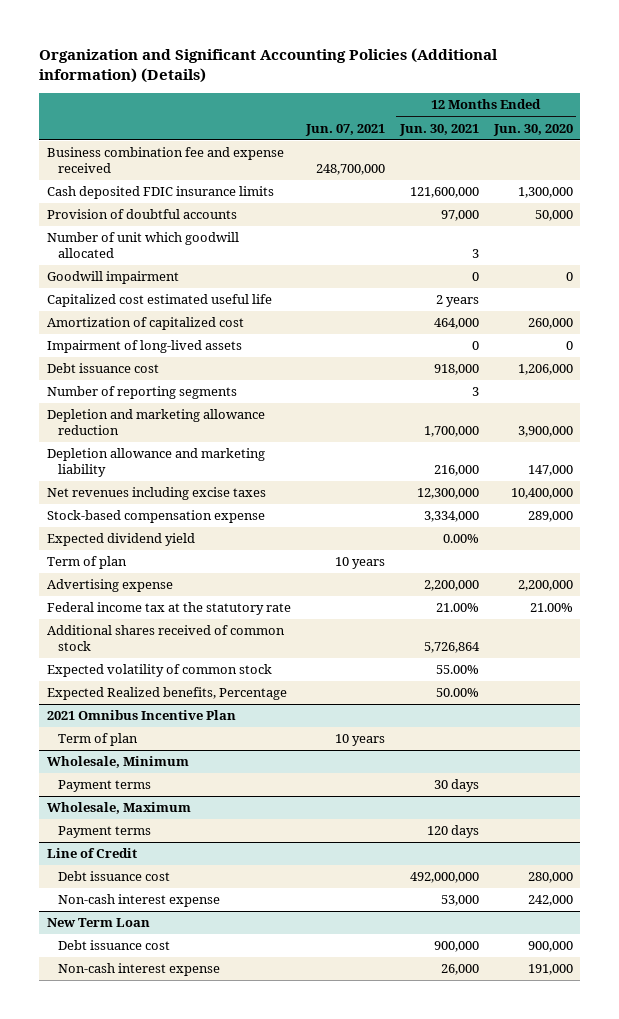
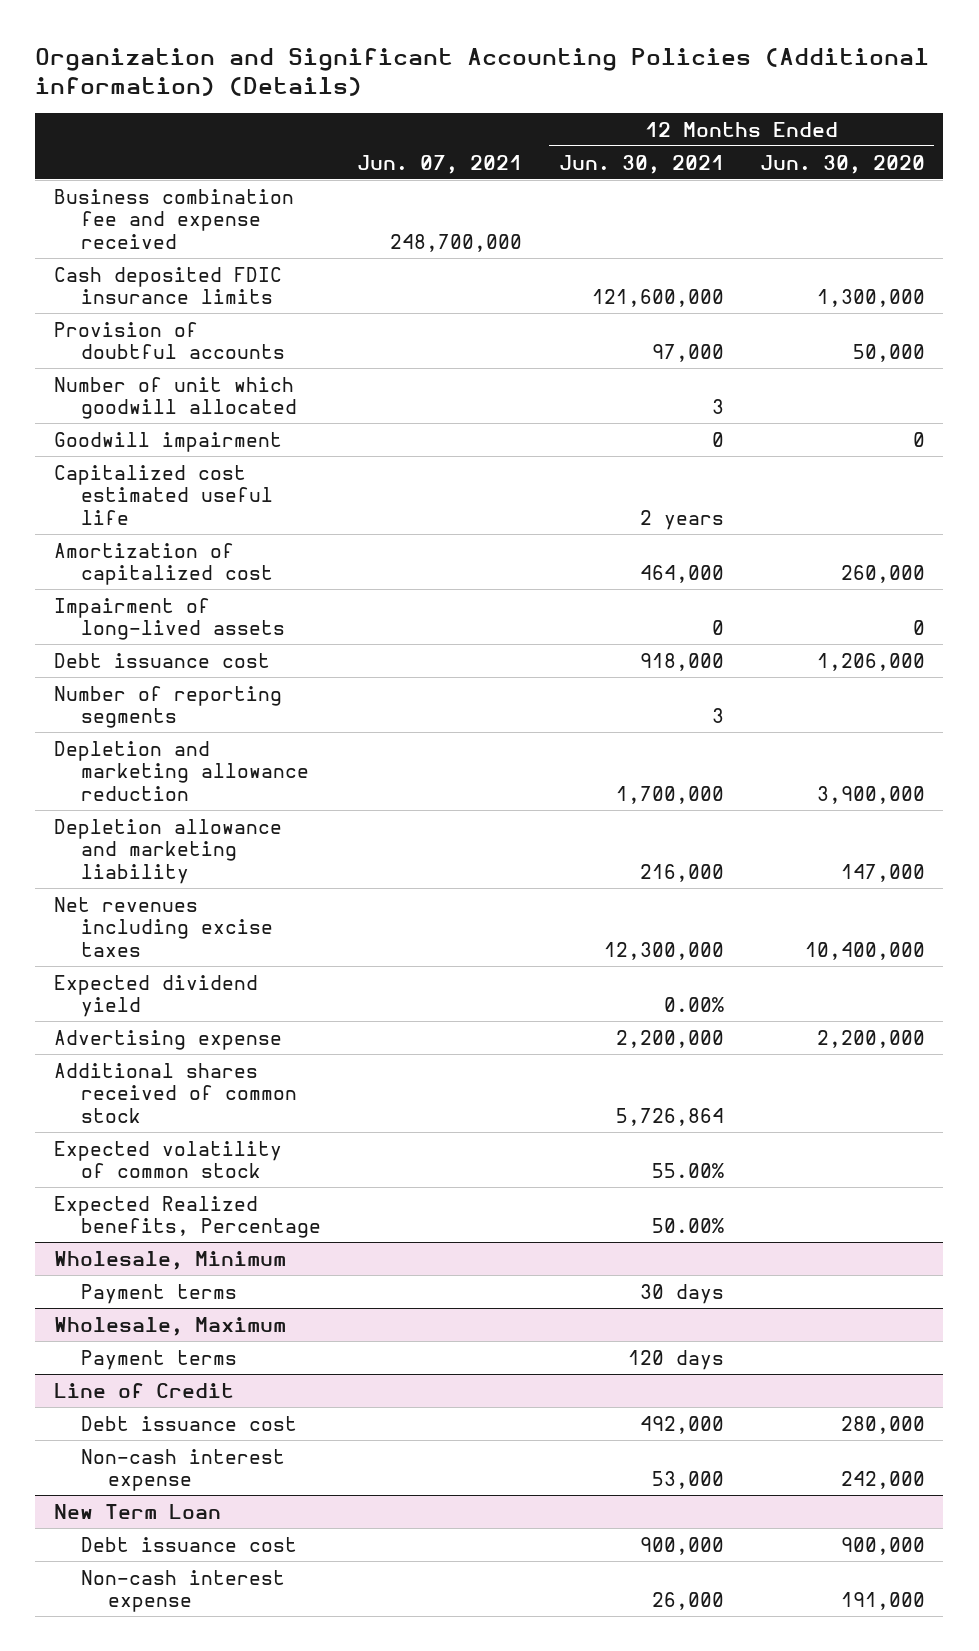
[46,510,265,524] Stock-based compensation expense -> none
[46,556,127,570] Term of plan -> none
[46,602,291,616] Federal income tax at the statutory rate -> none
[46,710,236,721] 2021 Omnibus Incentive Plan -> none
[57,733,138,747] Term of plan -> none
[409,872,479,884] 492,000,000 -> [639,1415,724,1434] 492,000

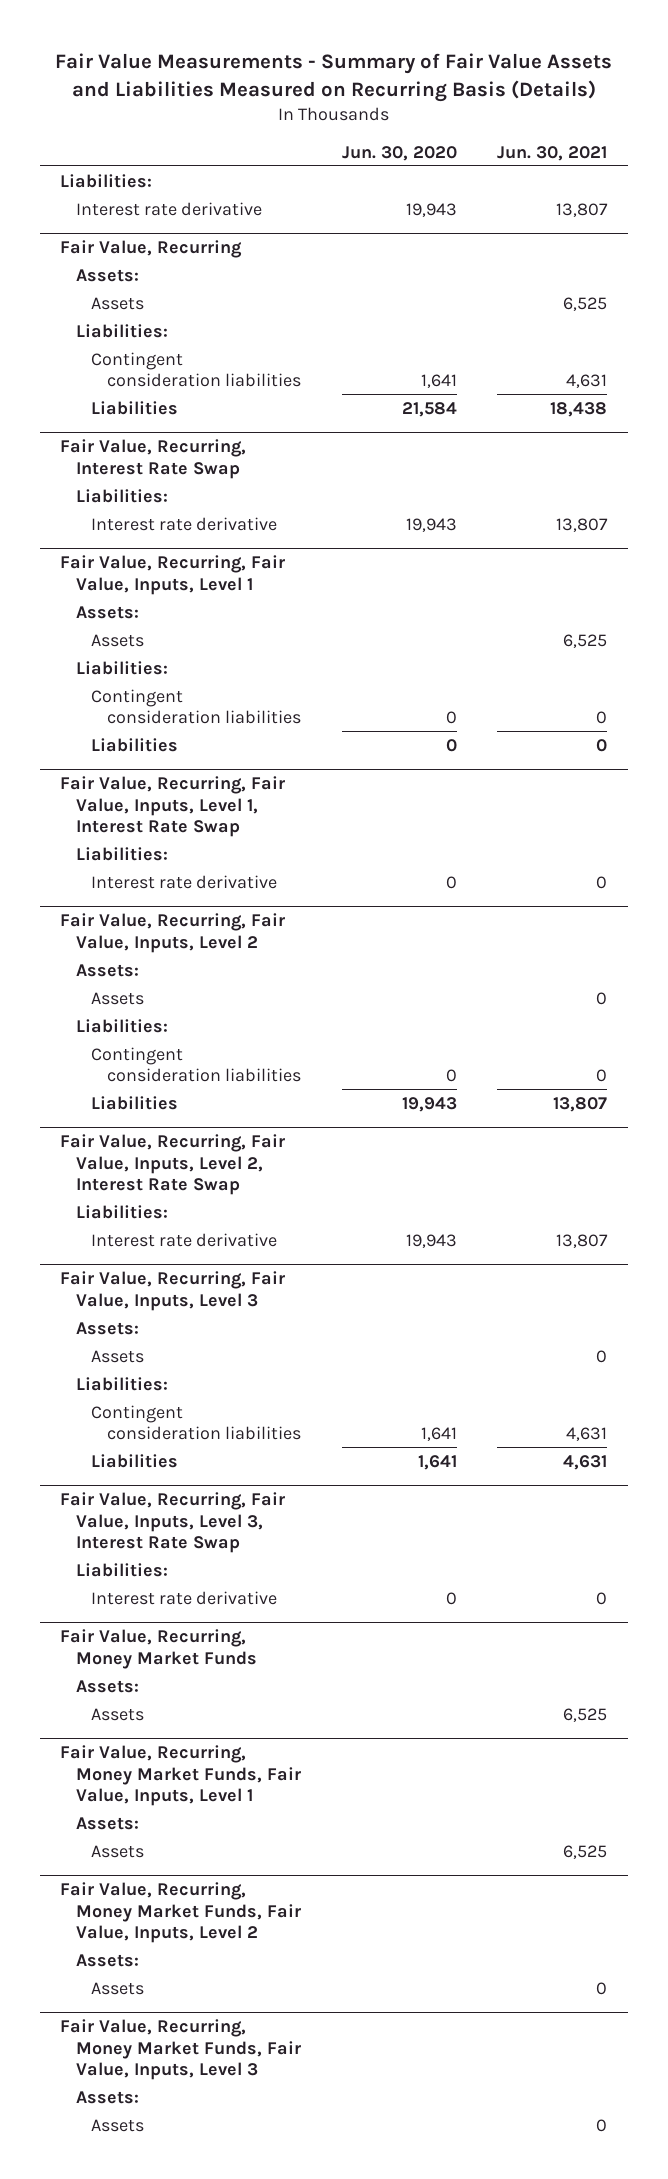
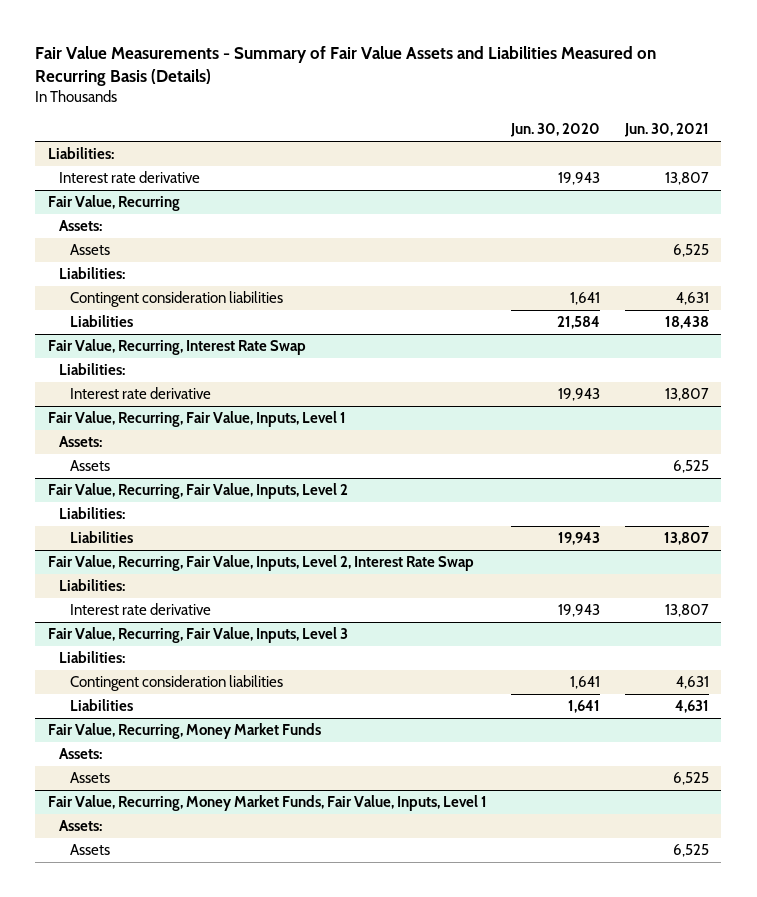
[75,660,168,675] Liabilities: -> none
[91,688,301,725] Contingent consideration liabilities -> none
[91,737,179,752] Liabilities -> none
[60,776,286,838] Fair Value, Recurring, Fair Value, Inputs, Level 1, Interest Rate Swap -> none
[75,846,168,861] Liabilities: -> none
[91,874,278,889] Interest rate derivative -> none
[75,963,139,977] Assets: -> none
[91,991,145,1005] Assets -> none
[91,1046,301,1083] Contingent consideration liabilities -> none
[75,1321,139,1335] Assets: -> none
[91,1349,145,1363] Assets -> none
[60,1492,286,1554] Fair Value, Recurring, Fair Value, Inputs, Level 3, Interest Rate Swap -> none
[75,1562,168,1577] Liabilities: -> none
[91,1590,278,1605] Interest rate derivative -> none
[60,1882,301,1944] Fair Value, Recurring, Money Market Funds, Fair Value, Inputs, Level 2 -> none
[75,1953,139,1967] Assets: -> none
[91,1981,145,1995] Assets -> none
[60,2019,301,2081] Fair Value, Recurring, Money Market Funds, Fair Value, Inputs, Level 3 -> none
[75,2090,139,2104] Assets: -> none
[91,2118,145,2132] Assets -> none

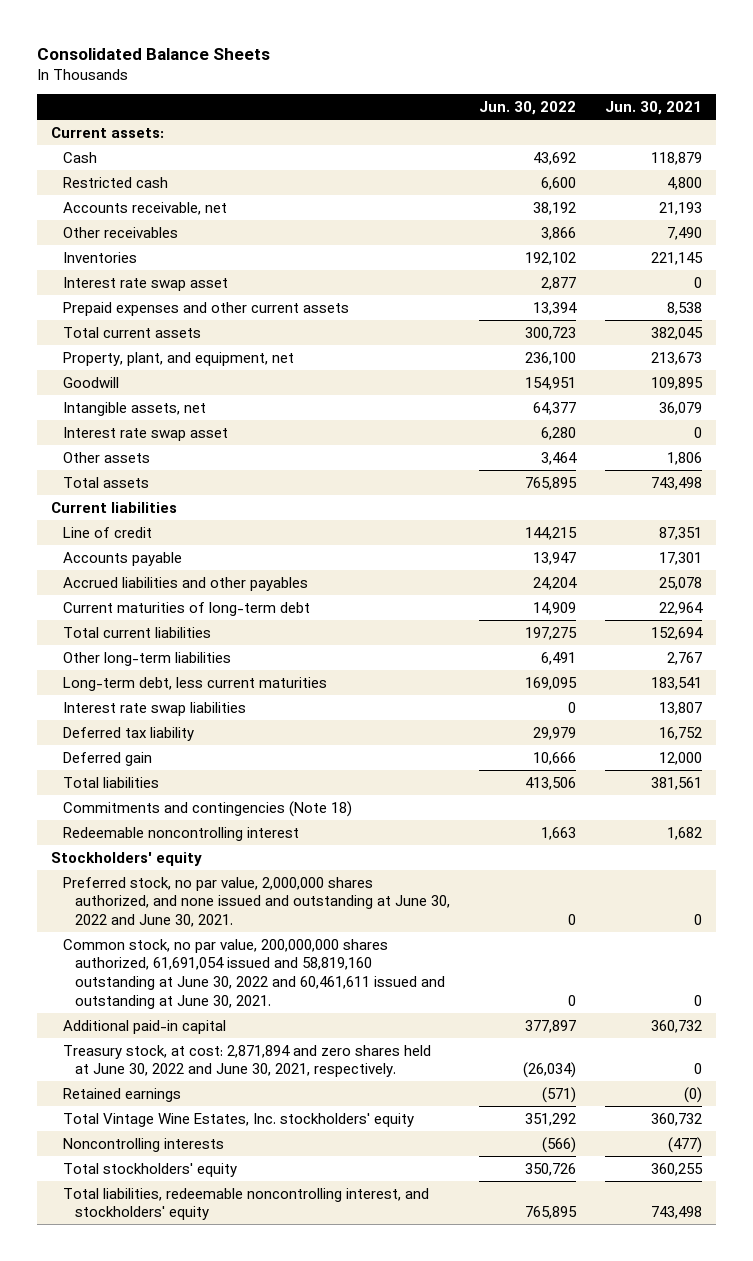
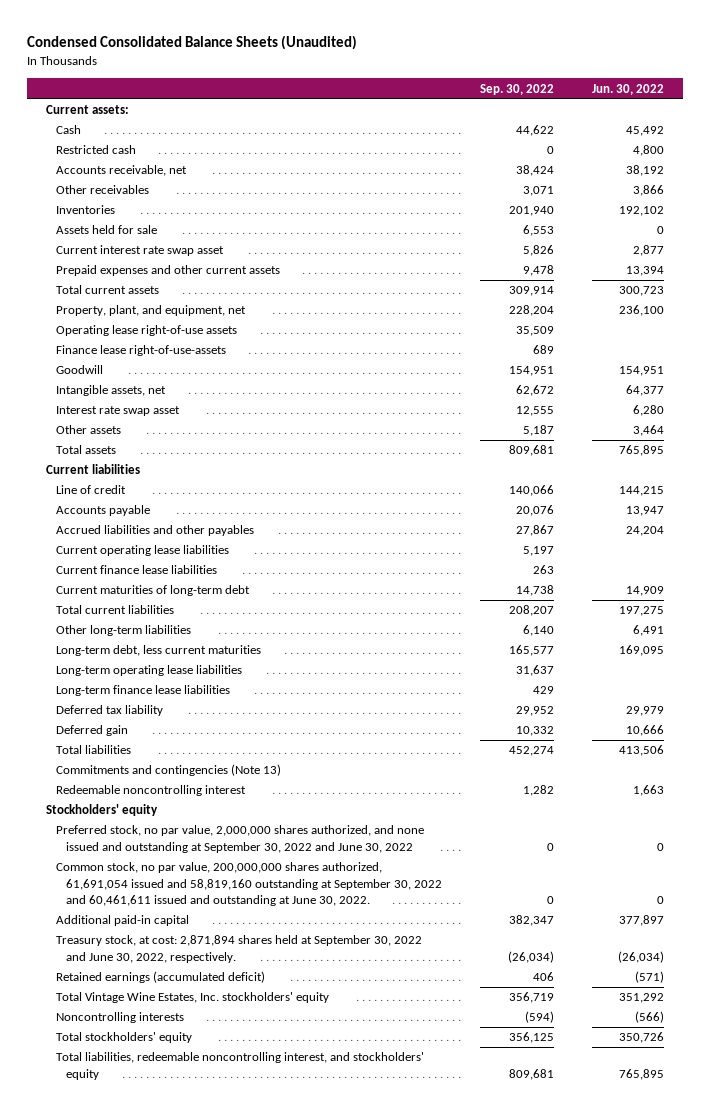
[36,47,270,60] Consolidated Balance Sheets -> [26,35,357,51] Condensed Consolidated Balance Sheets (Unaudited)
[604,101,702,116] Jun. 30, 2021 -> none
none -> [480,83,555,95] Sep. 30, 2022
[532,151,576,165] 43,692 -> [626,126,665,137] 45,492
[540,176,576,190] 6,600 -> [633,145,665,157] 4,800
none -> [56,225,158,235] Assets held for sale
[63,276,229,291] Interest rate swap asset -> [56,245,225,257] Current interest rate swap asset
none -> [56,325,238,337] Operating lease right-of-use assets
none -> [56,345,227,357] Finance lease right-of-use-assets
none -> [56,545,230,557] Current operating lease liabilities
none -> [56,565,218,575] Current finance lease liabilities
[63,701,247,716] Interest rate swap liabilities -> none
none -> [56,665,243,677] Long-term operating lease liabilities
none -> [56,685,231,697] Long-term finance lease liabilities
[63,800,353,817] Commitments and contingencies (Note 18) -> [56,764,282,777] Commitments and contingencies (Note 13)
[63,876,451,928] Preferred stock, no par value, 2,000,000 shares authorized, and none issued and outstanding at June 30, 2022 and June 30, 2021. -> [56,825,425,853] Preferred stock, no par value, 2,000,000 shares authorized, and none issued and outstanding at September 30, 2022 and June 30, 2022
[63,938,446,1009] Common stock, no par value, 200,000,000 shares authorized, 61,691,054 issued and 58,819,160 outstanding at June 30, 2022 and 60,461,611 issued and outstanding at June 30, 2021. -> [56,862,443,907] Common stock, no par value, 200,000,000 shares authorized, 61,691,054 issued and 58,819,160 outstanding at September 30, 2022 and 60,461,611 issued and outstanding at June 30, 2022.
[63,1044,432,1078] Treasury stock, at cost: 2,871,894 and zero shares held at June 30, 2022 and June 30, 2021, respectively. -> [56,935,423,963] Treasury stock, at cost: 2,871,894 shares held at September 30, 2022 and June 30, 2022, respectively.
[63,1087,182,1102] Retained earnings -> [56,971,266,984] Retained earnings (accumulated deficit)

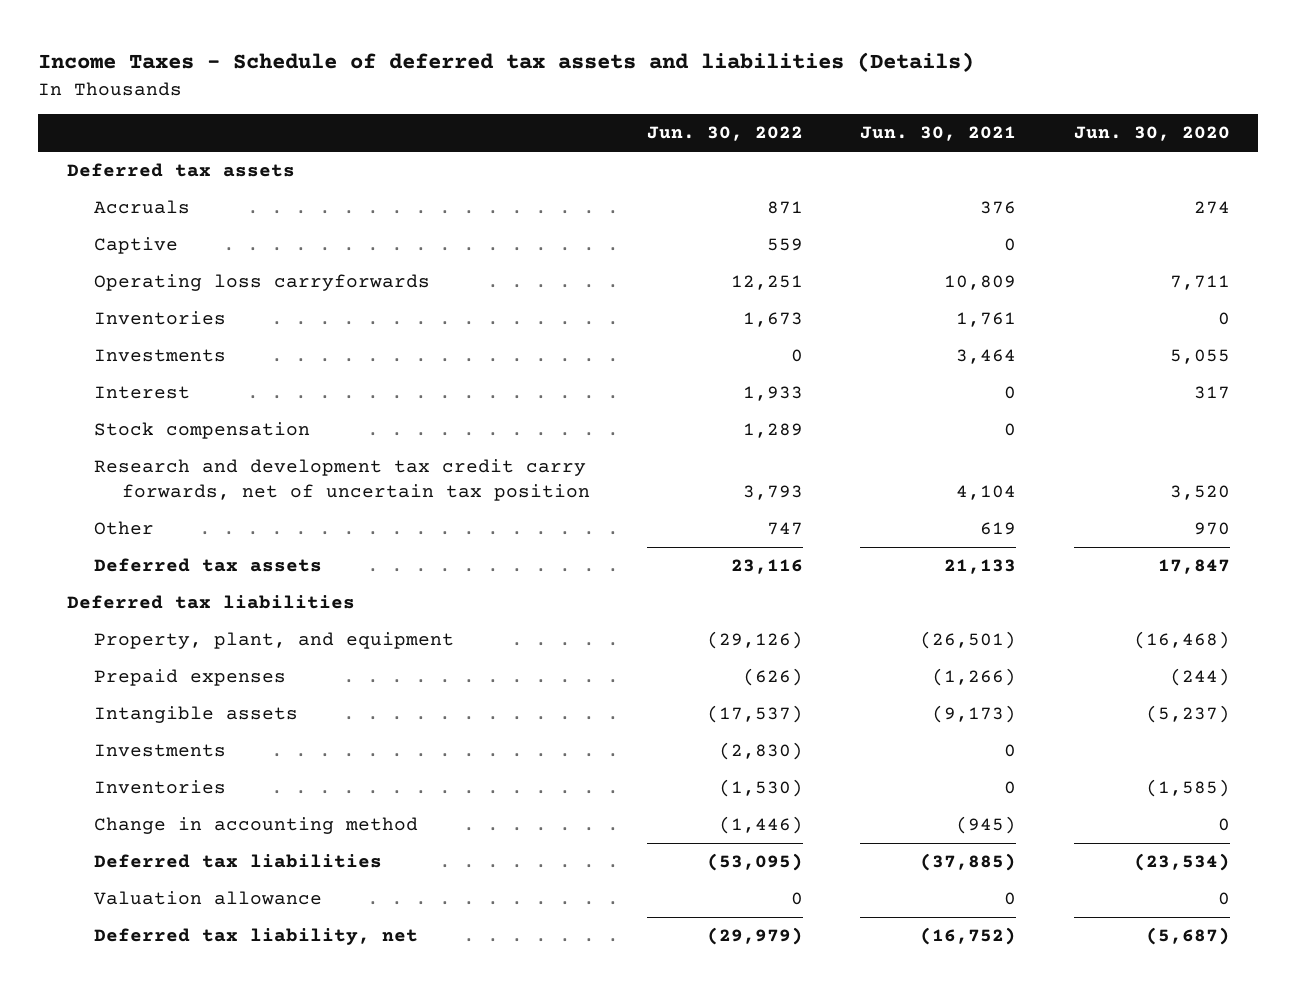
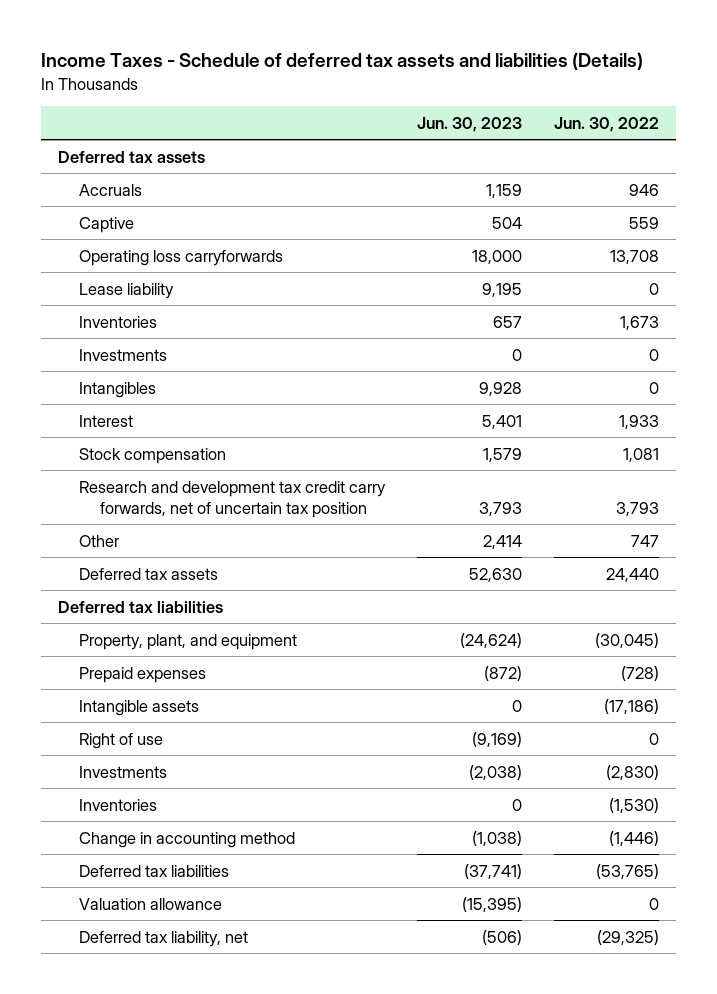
[860,126,1017,142] Jun. 30, 2021 -> none
[1073,126,1230,142] Jun. 30, 2020 -> none
none -> [416,116,522,132] Jun. 30, 2023
[767,201,804,215] 871 -> [629,183,660,196] 946
[731,275,804,291] 12,251 -> [610,249,660,264] 13,708
none -> [78,282,174,299] Lease liability
none -> [78,381,156,398] Intangibles
[743,423,804,439] 1,289 -> [623,447,660,462] 1,081
[731,559,804,575] 23,116 -> [606,567,660,582] 24,440
[707,631,804,650] (29,126) -> [595,632,660,648] (30,045)
[743,668,804,687] (626) -> [621,665,660,681] (728)
[707,705,804,724] (17,537) -> [604,698,660,714] (17,186)
none -> [78,732,163,749] Right of use
[707,853,804,872] (53,095) -> [596,863,660,879] (53,765)
[707,927,804,946] (29,979) -> [597,929,660,945] (29,325)

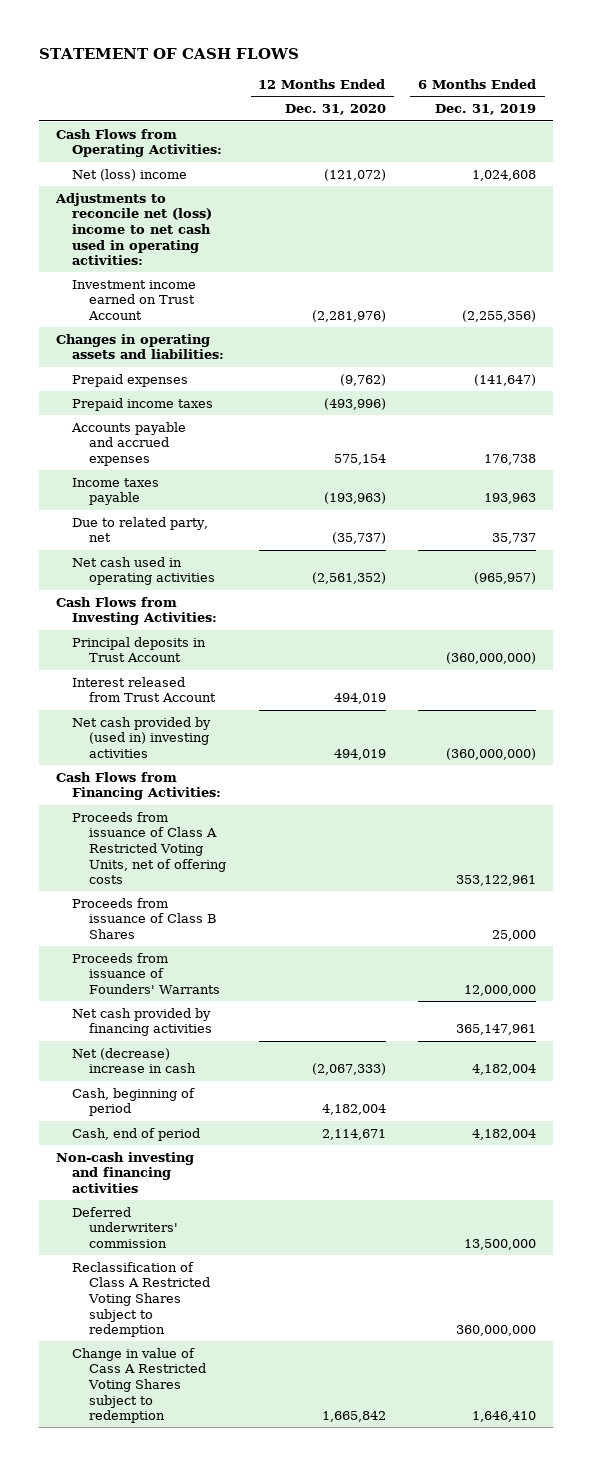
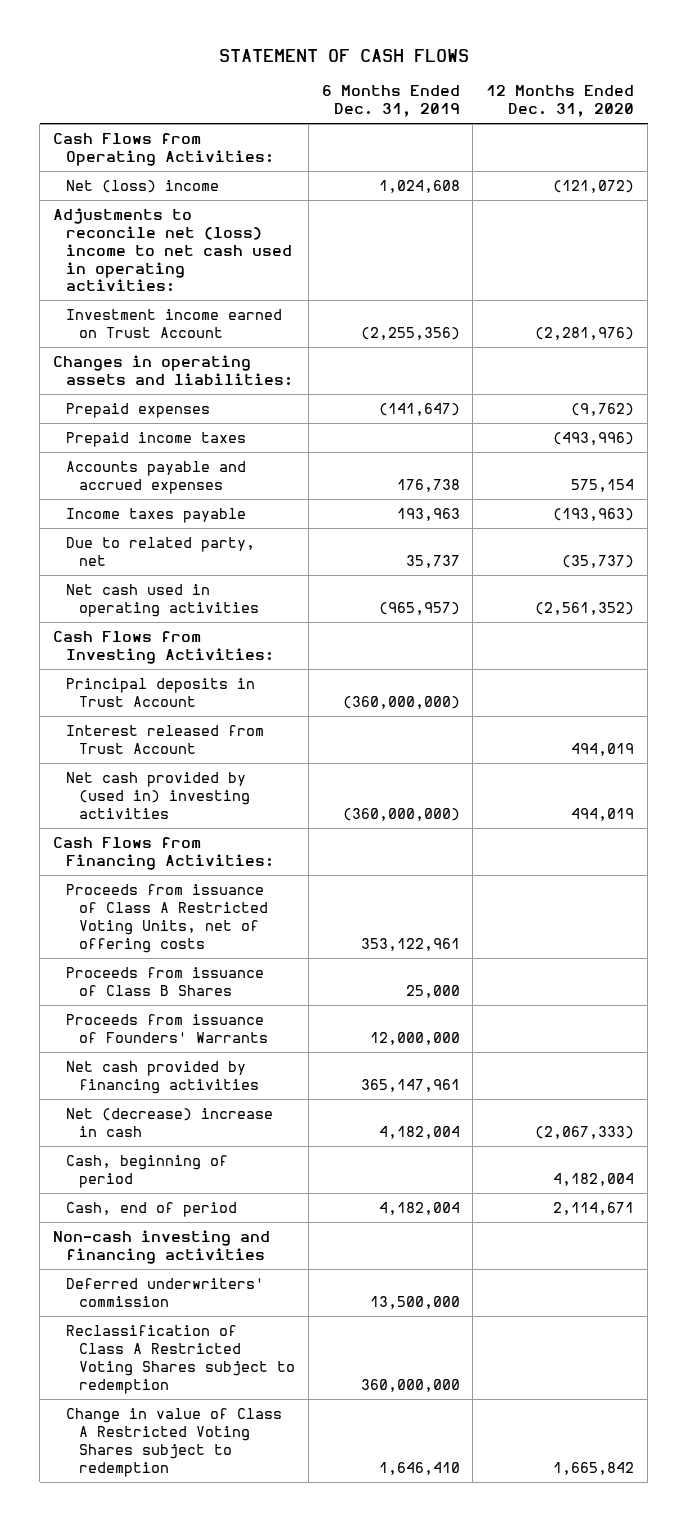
[72,1347,207,1424] Change in value of Cass A Restricted Voting Shares subject to redemption -> [66,1407,283,1477] Change in value of Class A Restricted Voting Shares subject to redemption

